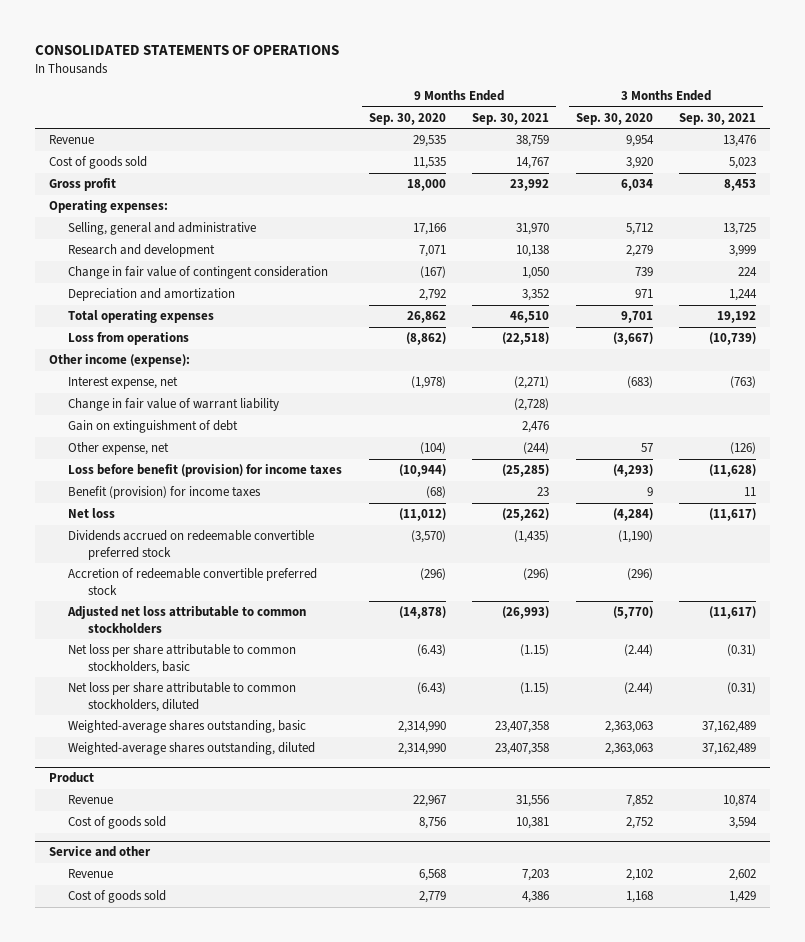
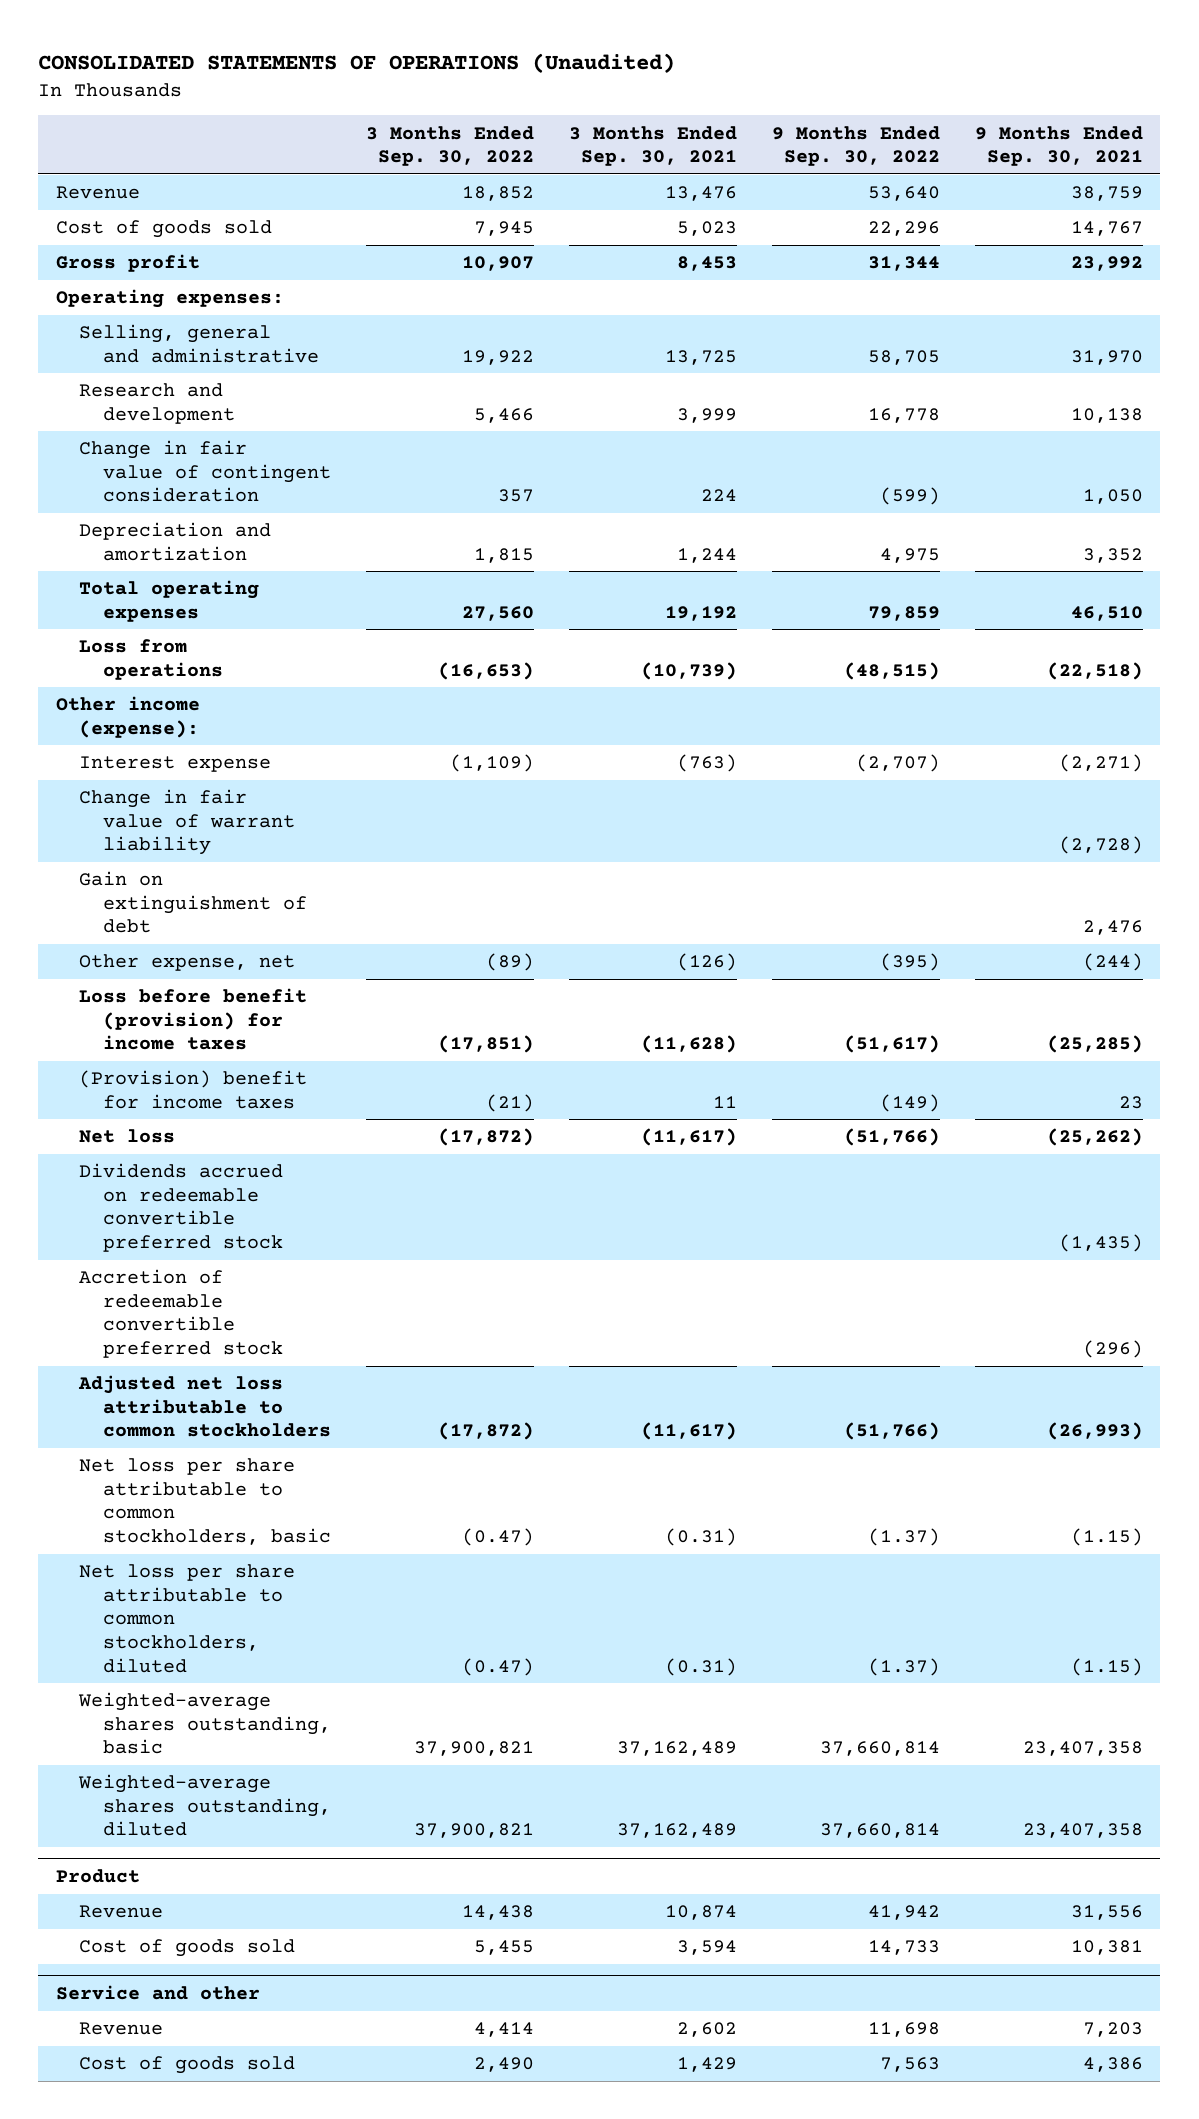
[35,45,340,56] CONSOLIDATED STATEMENTS OF OPERATIONS -> [38,52,676,73] CONSOLIDATED STATEMENTS OF OPERATIONS (Unaudited)
[368,112,446,125] Sep. 30, 2020 -> none
[575,112,653,125] Sep. 30, 2020 -> none
none -> [365,125,534,167] 3 Months Ended Sep. 30, 2022
none -> [771,125,940,167] 9 Months Ended Sep. 30, 2022
[68,376,179,390] Interest expense, net -> [79,756,272,773] Interest expense
[68,486,262,500] Benefit (provision) for income taxes -> [79,1070,308,1109] (Provision) benefit for income taxes

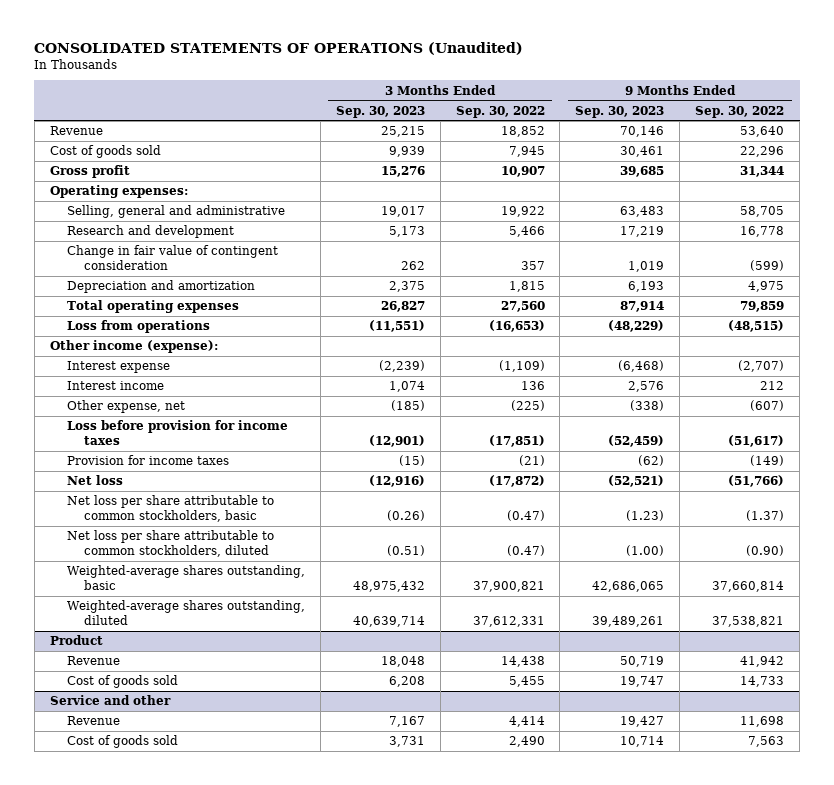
[568,125,737,167] 3 Months Ended Sep. 30, 2021 -> none
[974,125,1143,167] 9 Months Ended Sep. 30, 2021 -> none
none -> [335,105,425,118] Sep. 30, 2023
none -> [575,105,665,118] Sep. 30, 2023
[79,789,296,856] Change in fair value of warrant liability -> none
[79,871,308,934] Gain on extinguishment of debt -> none
none -> [66,381,164,391] Interest income
[485,953,534,972] (89) -> [510,400,545,412] (225)
[879,953,940,972] (395) -> [750,400,785,412] (607)
[79,988,308,1051] Loss before benefit (provision) for income taxes -> [66,420,288,446] Loss before provision for income taxes
[79,1070,308,1109] (Provision) benefit for income taxes -> [66,455,229,466] Provision for income taxes
[79,1163,284,1253] Dividends accrued on redeemable convertible preferred stock -> none
[79,1269,284,1359] Accretion of redeemable convertible preferred stock -> none
[78,1375,332,1438] Adjusted net loss attributable to common stockholders -> none
[867,1657,940,1676] (1.37) -> [746,545,785,557] (0.90)
[413,1823,534,1839] 37,900,821 -> [472,616,545,628] 37,612,331
[819,1823,940,1839] 37,660,814 -> [712,616,785,628] 37,538,821

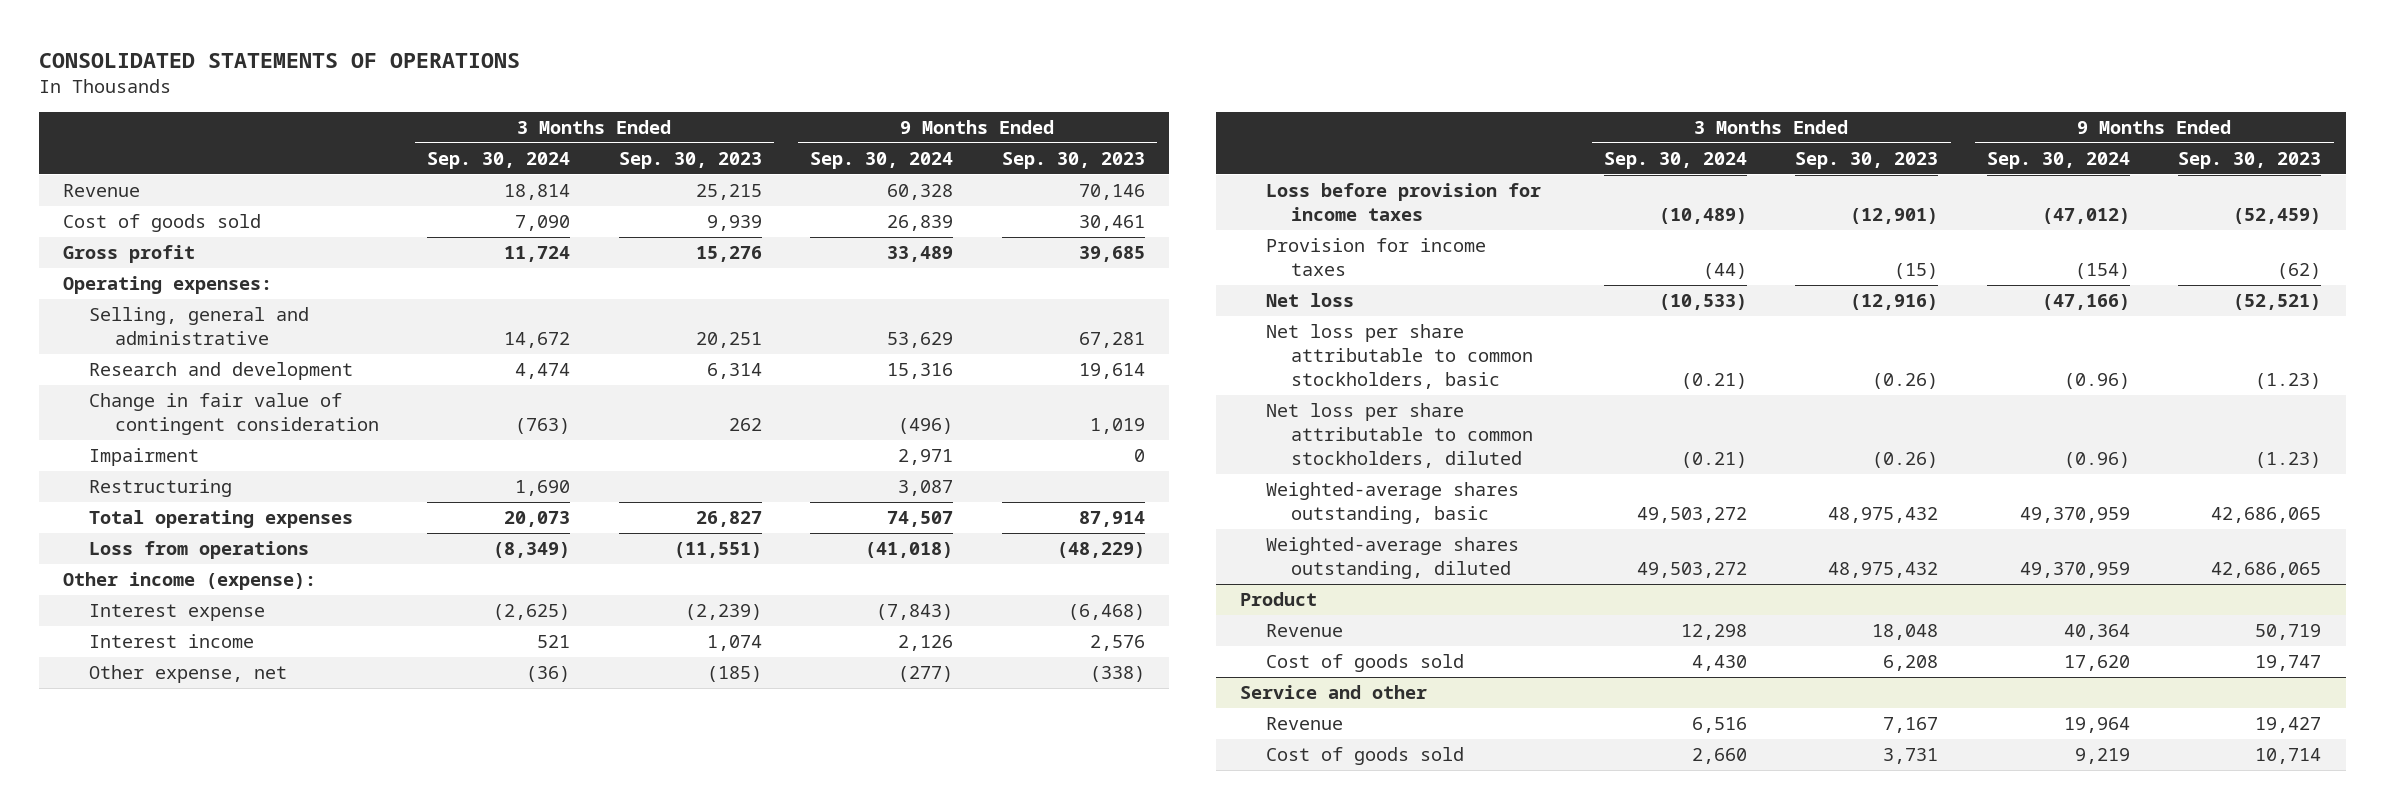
[34,41,524,55] CONSOLIDATED STATEMENTS OF OPERATIONS (Unaudited) -> [38,52,520,68] CONSOLIDATED STATEMENTS OF OPERATIONS
[455,105,545,118] Sep. 30, 2022 -> none
[695,105,785,118] Sep. 30, 2022 -> none
none -> [427,151,571,169] Sep. 30, 2024
none -> [810,151,954,169] Sep. 30, 2024
[380,206,425,218] 19,017 -> [695,332,762,349] 20,251
[620,206,665,218] 63,483 -> [1078,332,1145,349] 67,281
[388,226,425,238] 5,173 -> [706,363,762,380] 6,314
[620,226,665,238] 17,219 -> [1078,363,1145,380] 19,614
[66,280,255,294] Depreciation and amortization -> none
none -> [88,448,199,467] Impairment
none -> [88,479,232,498] Restructuring
[386,545,425,557] (0.51) -> [1872,452,1939,469] (0.26)
[626,545,665,557] (1.00) -> [2255,452,2322,469] (1.23)
[352,616,425,628] 40,639,714 -> [1828,562,1939,579] 48,975,432
[592,616,665,628] 39,489,261 -> [2211,562,2322,579] 42,686,065

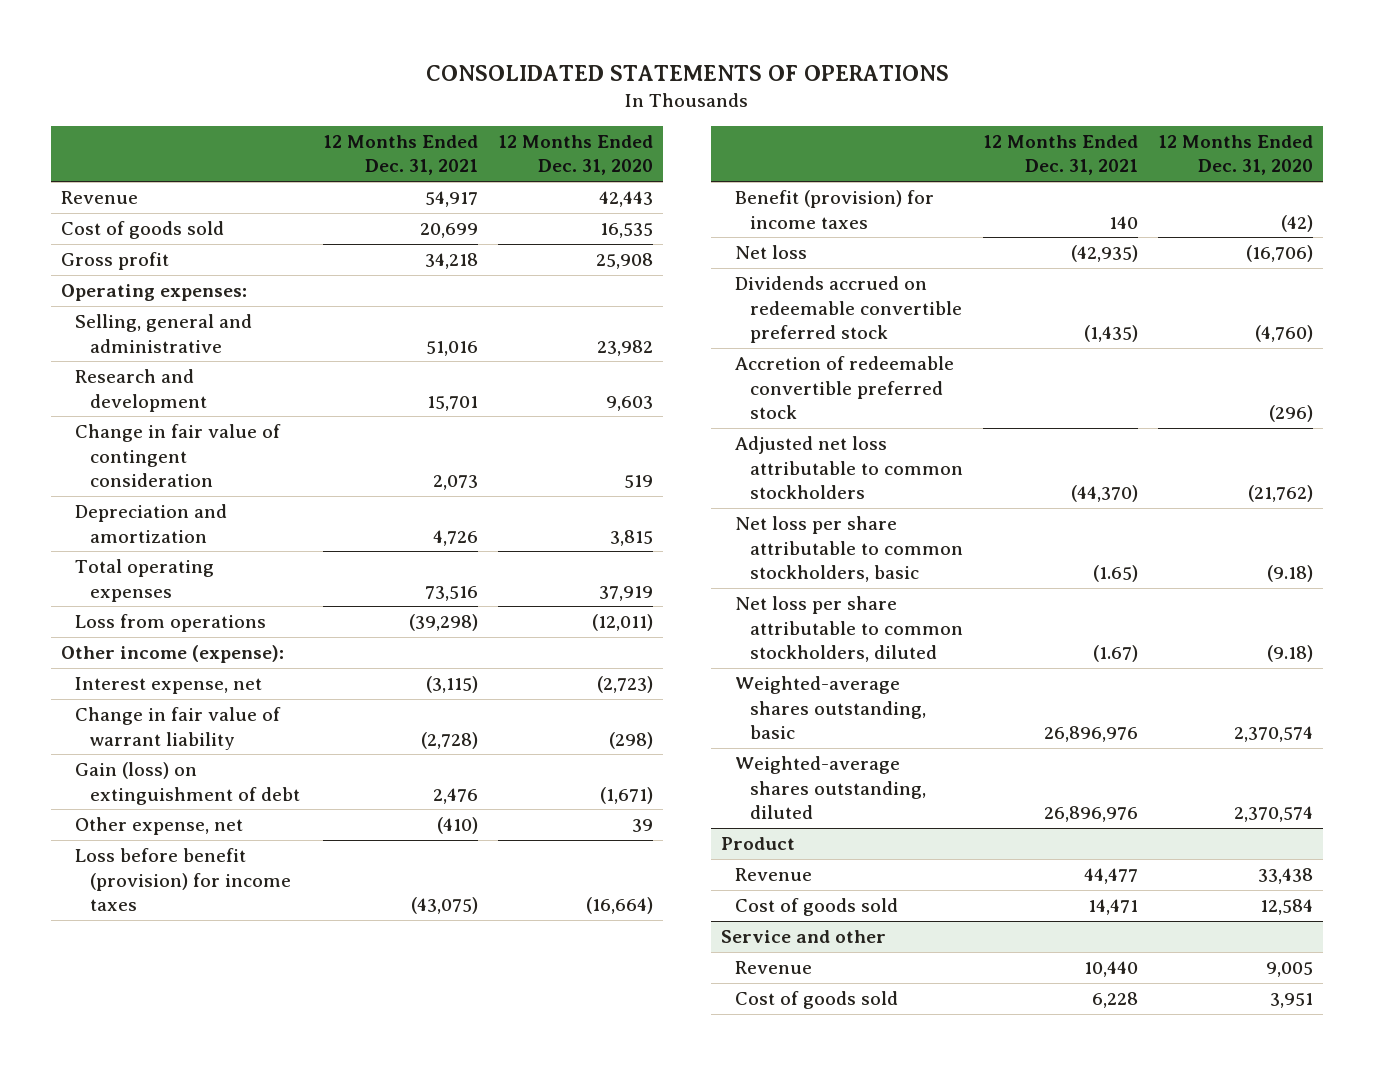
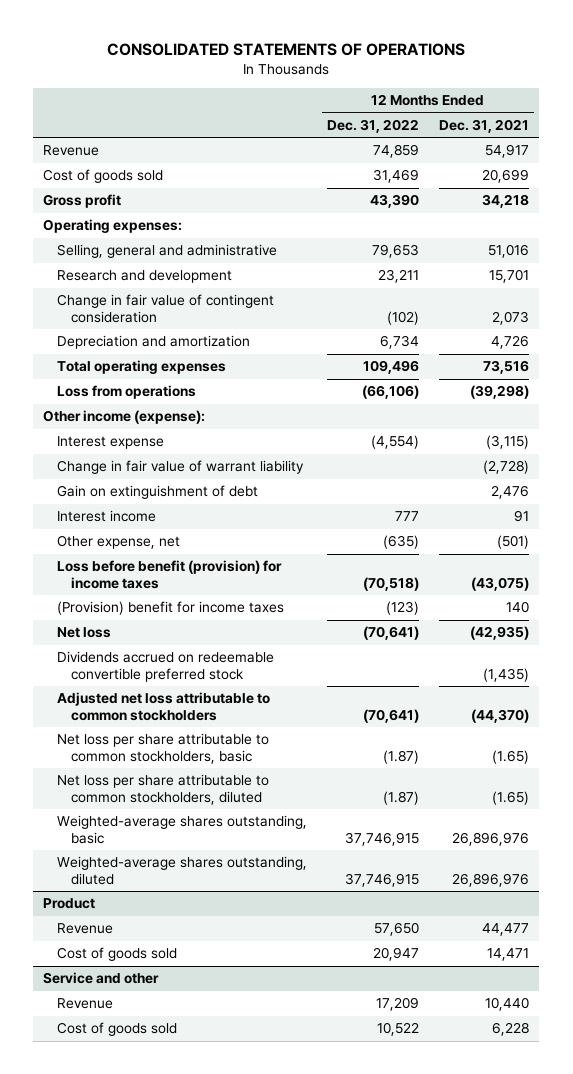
[497,134,653,176] 12 Months Ended Dec. 31, 2020 -> none
none -> [327,118,420,133] Dec. 31, 2022
[75,677,263,695] Interest expense, net -> [56,436,164,450] Interest expense
[75,762,301,805] Gain (loss) on extinguishment of debt -> [56,485,258,500] Gain on extinguishment of debt
none -> [56,510,156,523] Interest income
[437,817,479,835] (410) -> [497,535,530,550] (501)
[735,190,935,229] Benefit (provision) for income taxes -> [56,601,284,616] (Provision) benefit for income taxes
[735,356,955,420] Accretion of redeemable convertible preferred stock -> none
[1093,645,1139,663] (1.67) -> [492,790,530,805] (1.65)

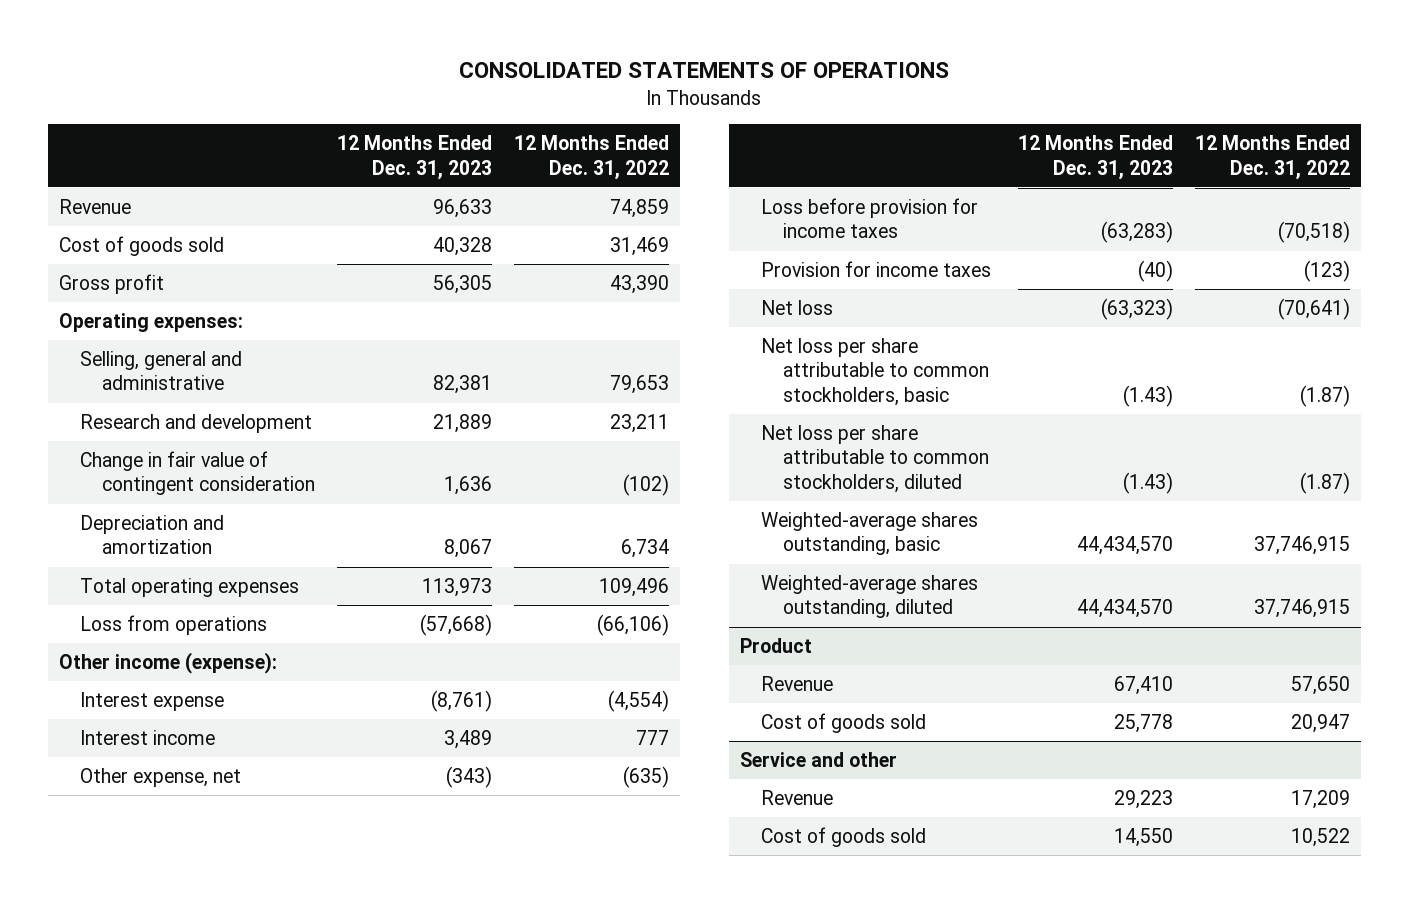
[439,118,530,133] Dec. 31, 2021 -> none
none -> [336,135,492,180] 12 Months Ended Dec. 31, 2023
[56,460,304,475] Change in fair value of warrant liability -> none
[56,485,258,500] Gain on extinguishment of debt -> none
[56,560,282,589] Loss before benefit (provision) for income taxes -> [761,197,979,239] Loss before provision for income taxes
[56,601,284,616] (Provision) benefit for income taxes -> [761,260,992,277] Provision for income taxes
[56,651,274,682] Dividends accrued on redeemable convertible preferred stock -> none
[56,692,270,721] Adjusted net loss attributable to common stockholders -> none

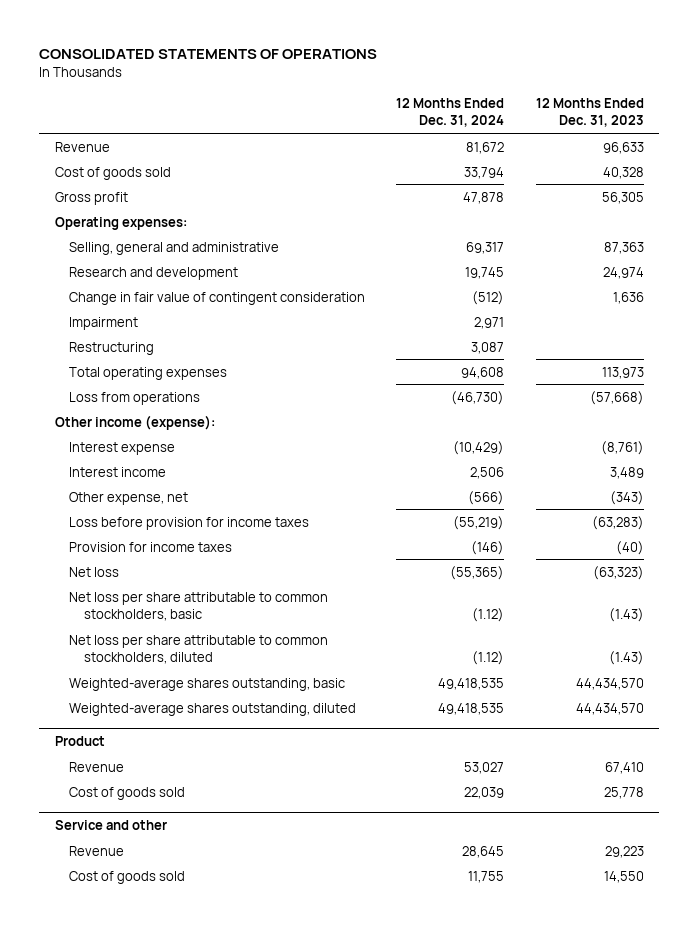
[513,135,669,180] 12 Months Ended Dec. 31, 2022 -> none
none -> [396,98,505,128] 12 Months Ended Dec. 31, 2024
[432,375,492,395] 82,381 -> [603,241,644,254] 87,363
[432,413,492,433] 21,889 -> [602,266,644,279] 24,974
[80,514,225,555] Depreciation and amortization -> none
none -> [69,316,139,330] Impairment
none -> [69,341,155,355] Restructuring

